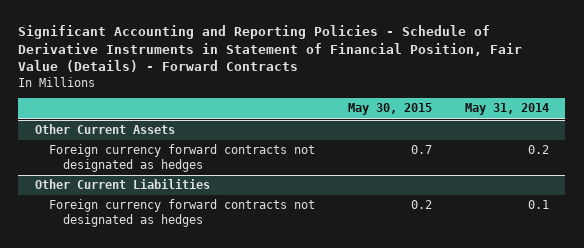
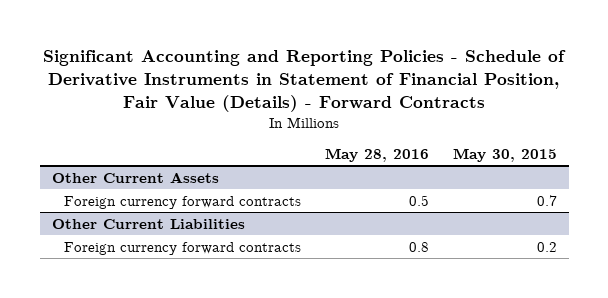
[464,103,549,116] May 31, 2014 -> none
none -> [325,148,430,163] May 28, 2016
[48,144,315,173] Foreign currency forward contracts not designated as hedges -> [64,195,302,209] Foreign currency forward contracts
[48,199,315,228] Foreign currency forward contracts not designated as hedges -> [64,241,302,255] Foreign currency forward contracts

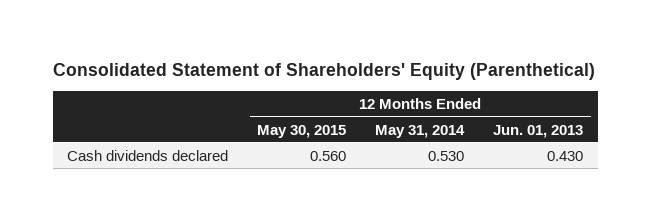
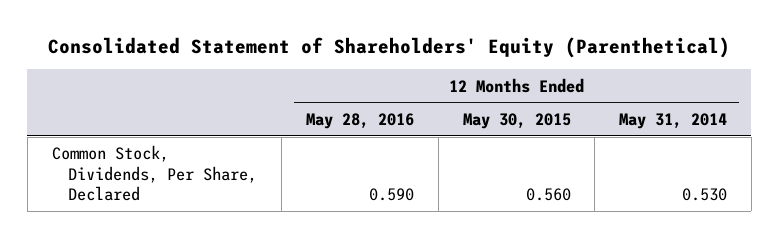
[493,124,584,138] Jun. 01, 2013 -> none
none -> [305,112,414,129] May 28, 2016
[67,149,229,161] Cash dividends declared -> [51,145,258,202] Common Stock, Dividends, Per Share, Declared

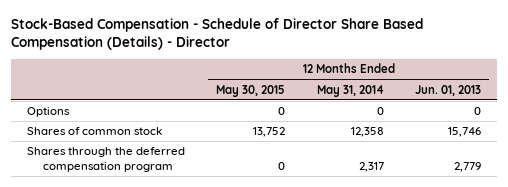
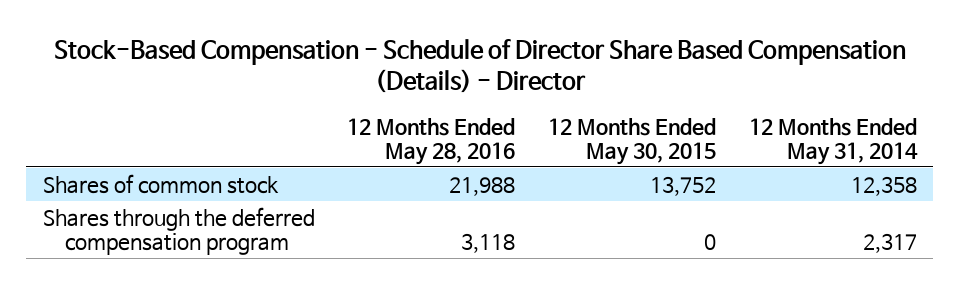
[415,84,482,96] Jun. 01, 2013 -> none
none -> [347,117,516,165] 12 Months Ended May 28, 2016
[26,107,70,118] Options -> none

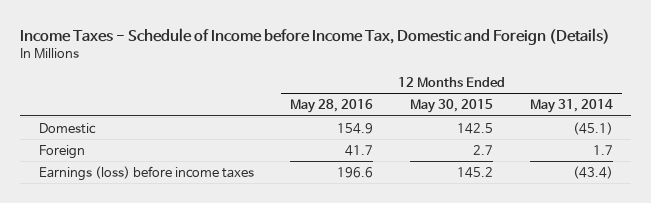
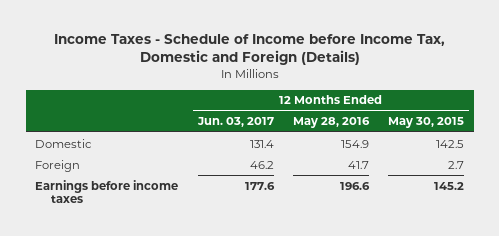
[529,99,613,114] May 31, 2014 -> none
none -> [196,117,274,128] Jun. 03, 2017
[38,165,254,181] Earnings (loss) before income taxes -> [35,179,179,204] Earnings before income taxes

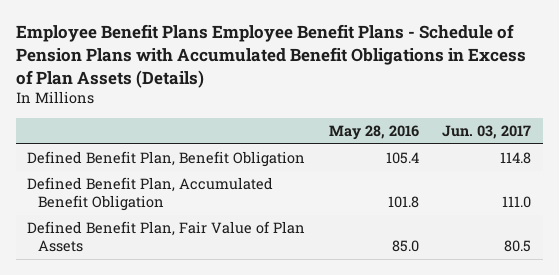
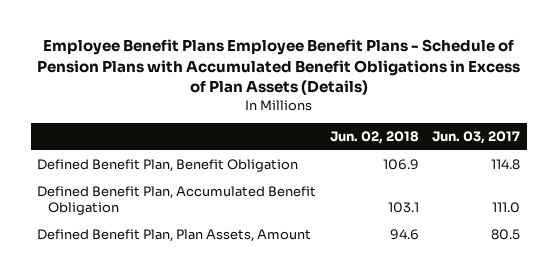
[328,124,419,140] May 28, 2016 -> none
none -> [329,131,419,145] Jun. 02, 2018
[27,221,306,253] Defined Benefit Plan, Fair Value of Plan Assets -> [37,229,312,243] Defined Benefit Plan, Plan Assets, Amount

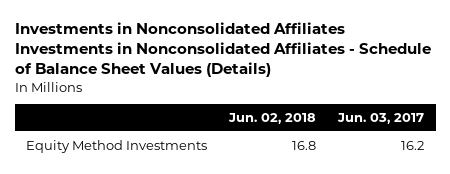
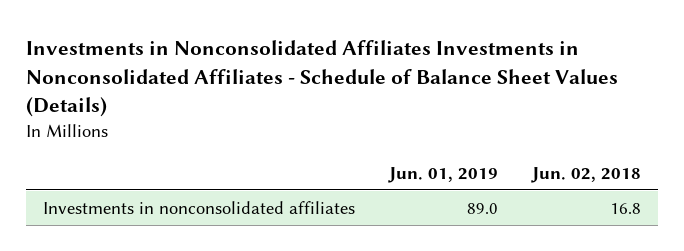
[337,113,425,125] Jun. 03, 2017 -> none
none -> [388,166,499,183] Jun. 01, 2019
[25,139,207,153] Equity Method Investments -> [43,201,356,215] Investments in nonconsolidated affiliates

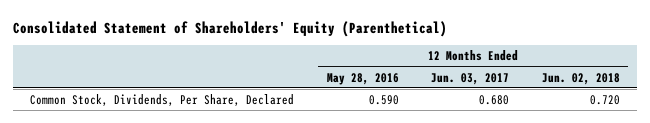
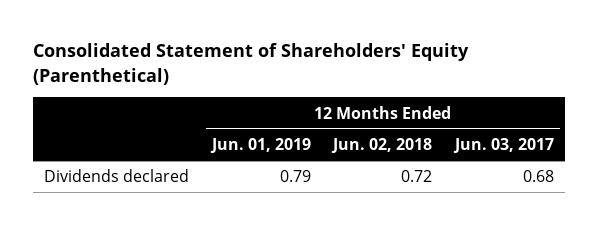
[326,72,399,85] May 28, 2016 -> none
none -> [209,138,311,154] Jun. 01, 2019
[29,94,294,107] Common Stock, Dividends, Per Share, Declared -> [44,169,190,183] Dividends declared
[479,95,510,106] 0.680 -> [522,170,554,183] 0.68
[590,95,621,106] 0.720 -> [401,170,433,183] 0.72

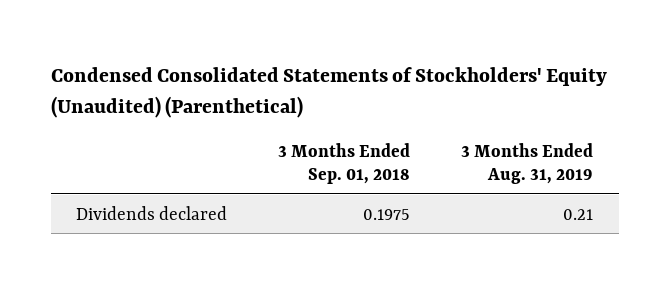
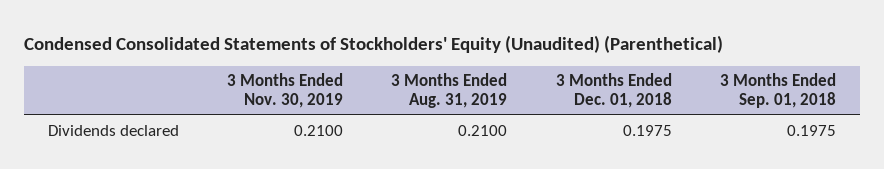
none -> [227,72,344,109] 3 Months Ended Nov. 30, 2019
none -> [555,72,672,109] 3 Months Ended Dec. 01, 2018
[563,208,594,220] 0.21 -> [458,124,508,136] 0.2100

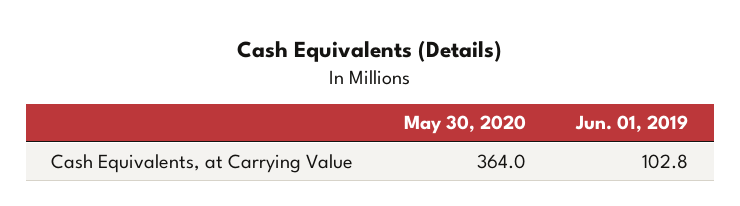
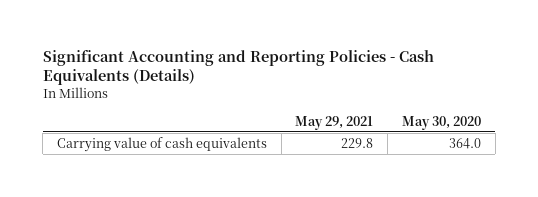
[236,40,502,63] Cash Equivalents (Details) -> [42,50,434,86] Significant Accounting and Reporting Policies - Cash Equivalents (Details)
[575,115,689,133] Jun. 01, 2019 -> none
none -> [295,115,374,130] May 29, 2021
[51,154,354,174] Cash Equivalents, at Carrying Value -> [57,137,268,153] Carrying value of cash equivalents

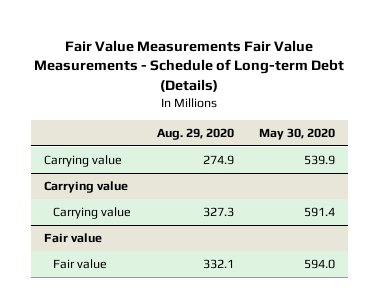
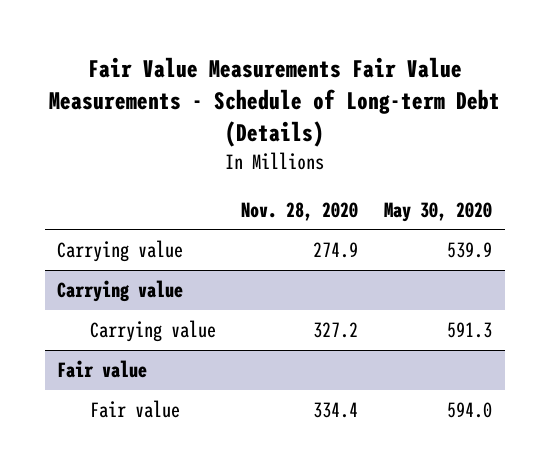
[156,128,234,141] Aug. 29, 2020 -> none
none -> [241,201,359,221] Nov. 28, 2020
[304,207,336,218] 591.4 -> [446,322,492,339] 591.3

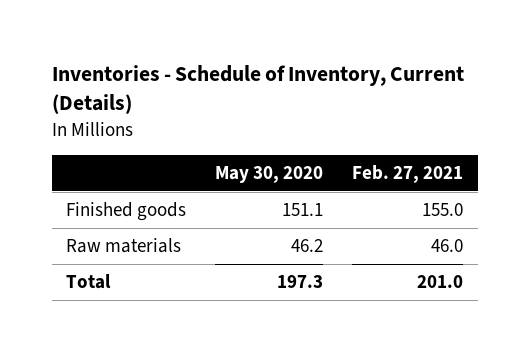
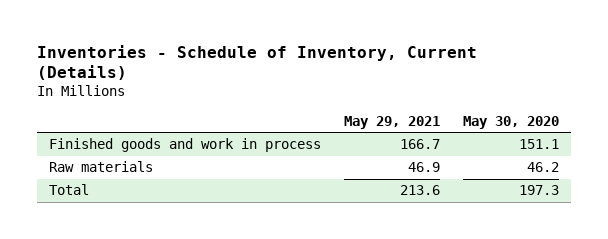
[352,165,464,184] Feb. 27, 2021 -> none
none -> [343,115,440,129] May 29, 2021
[66,202,187,222] Finished goods -> [48,138,321,153] Finished goods and work in process

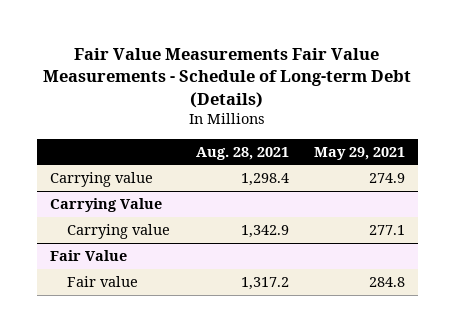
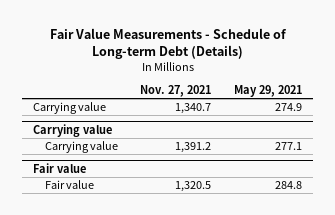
[43,47,412,108] Fair Value Measurements Fair Value Measurements - Schedule of Long-term Debt (Details) -> [49,28,287,60] Fair Value Measurements - Schedule of Long-term Debt (Details)
[195,146,289,160] Aug. 28, 2021 -> none
none -> [140,85,212,98] Nov. 27, 2021
[49,198,162,213] Carrying Value -> [33,123,113,137] Carrying value
[49,250,127,262] Fair Value -> [33,162,87,173] Fair value

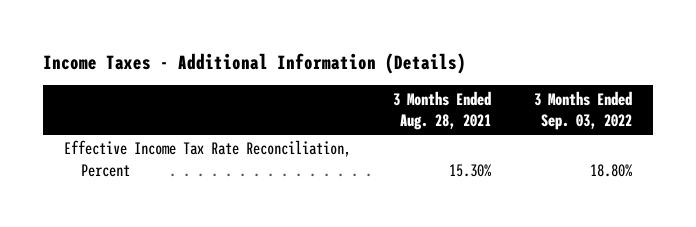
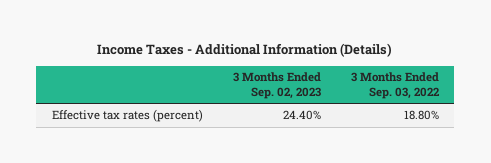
[393,90,492,131] 3 Months Ended Aug. 28, 2021 -> none
none -> [232,72,321,100] 3 Months Ended Sep. 02, 2023
[64,140,352,177] Effective Income Tax Rate Reconciliation, Percent -> [51,109,203,123] Effective tax rates (percent)

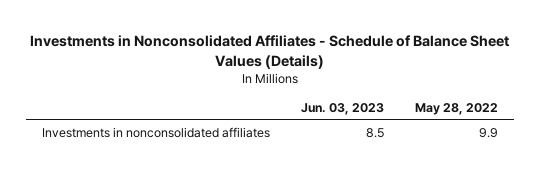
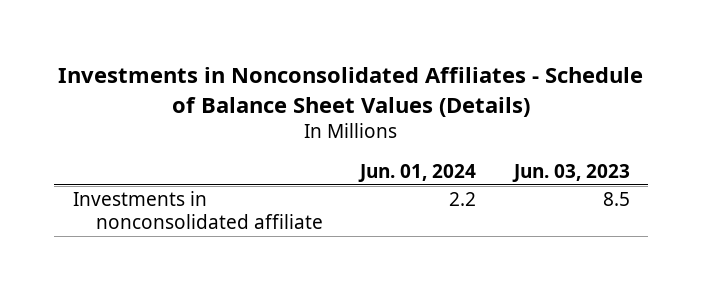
[415,103,499,116] May 28, 2022 -> none
none -> [358,163,477,182] Jun. 01, 2024
[41,127,270,139] Investments in nonconsolidated affiliates -> [72,191,323,230] Investments in nonconsolidated affiliate

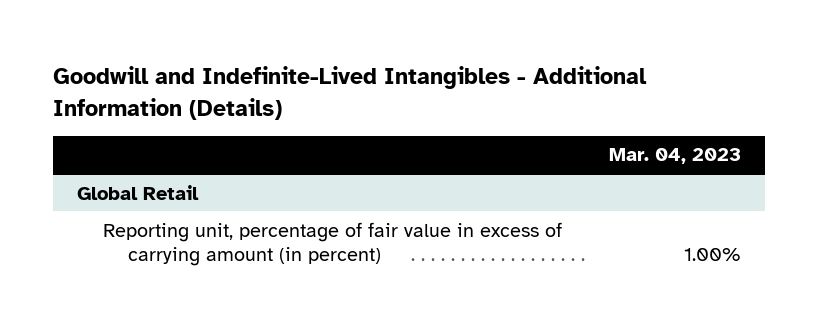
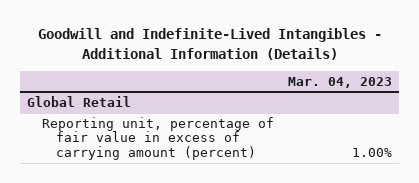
[102,221,562,266] Reporting unit, percentage of fair value in excess of carrying amount (in percent) -> [41,116,274,160] Reporting unit, percentage of fair value in excess of carrying amount (percent)

